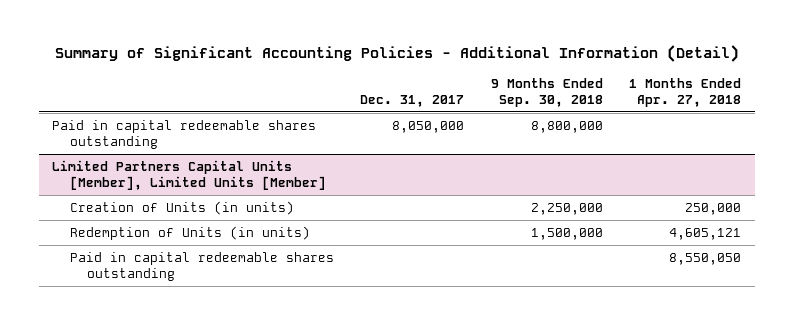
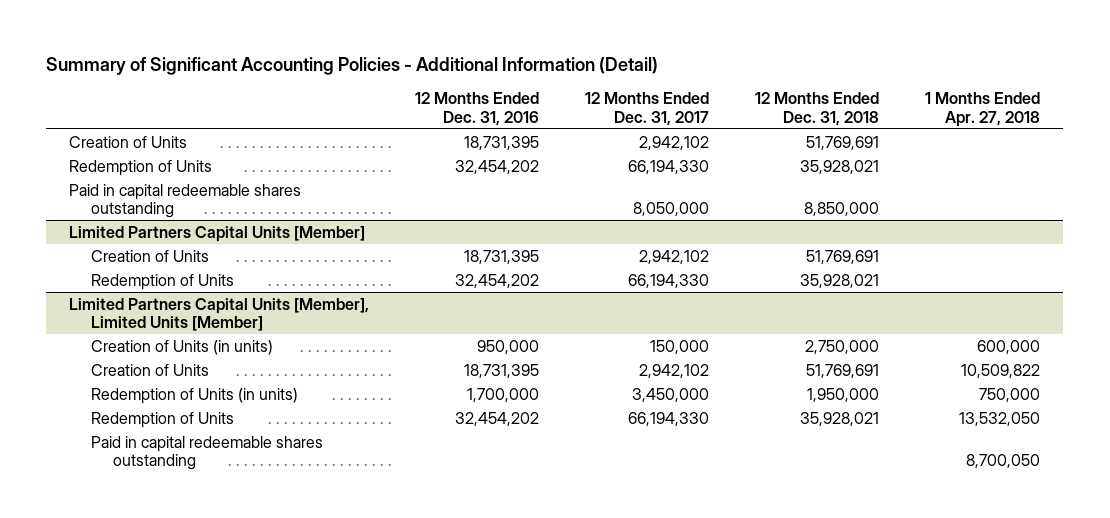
[360,94,465,107] Dec. 31, 2017 -> none
[490,77,603,107] 9 Months Ended Sep. 30, 2018 -> none
none -> [415,92,540,126] 12 Months Ended Dec. 31, 2016
none -> [585,92,710,126] 12 Months Ended Dec. 31, 2017
none -> [755,92,880,126] 12 Months Ended Dec. 31, 2018
none -> [69,135,188,148] Creation of Units
none -> [69,159,213,176] Redemption of Units
none -> [69,225,366,242] Limited Partners Capital Units [Member]
none -> [91,249,210,262] Creation of Units
none -> [91,273,235,290] Redemption of Units
[685,202,742,215] 250,000 -> [977,339,1041,354] 600,000
none -> [91,363,210,376] Creation of Units
[669,227,742,240] 4,605,121 -> [979,387,1041,402] 750,000
none -> [91,411,235,428] Redemption of Units
[669,252,742,265] 8,550,050 -> [966,454,1041,469] 8,700,050

